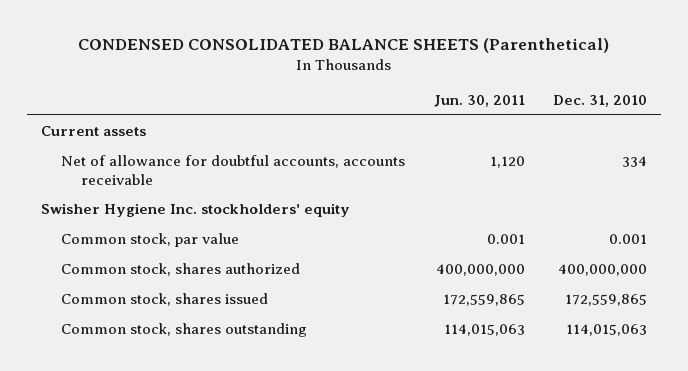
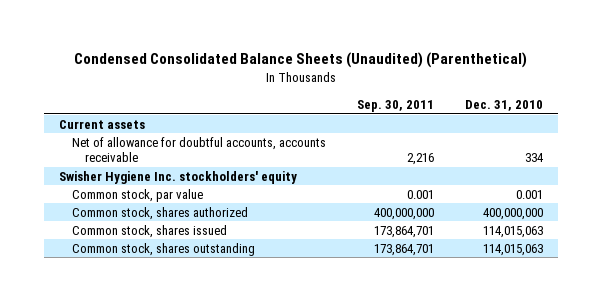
[78,38,610,54] CONDENSED CONSOLIDATED BALANCE SHEETS (Parenthetical) -> [74,52,528,69] Condensed Consolidated Balance Sheets (Unaudited) (Parenthetical)
[433,94,525,107] Jun. 30, 2011 -> none
none -> [357,99,435,112] Sep. 30, 2011
[564,293,647,306] 172,559,865 -> [482,225,543,238] 114,015,063

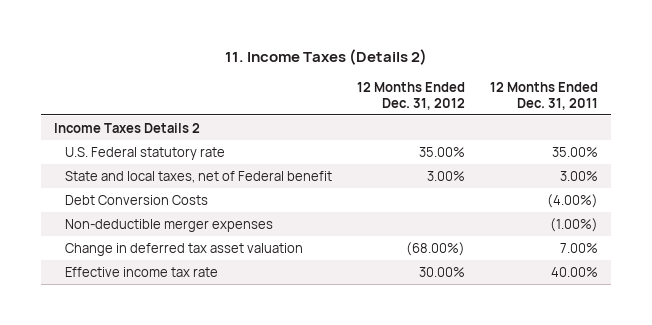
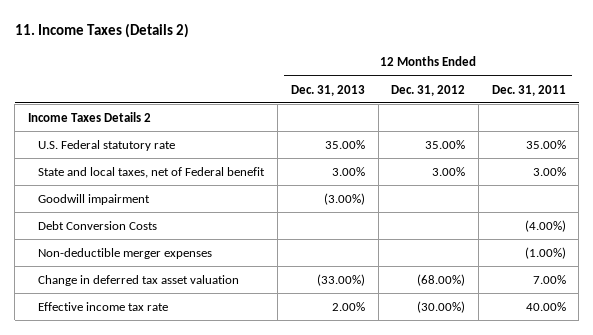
none -> [290,84,365,96] Dec. 31, 2013
none -> [38,193,151,205] Goodwill impairment
[419,266,466,277] 30.00% -> [417,300,466,313] (30.00%)

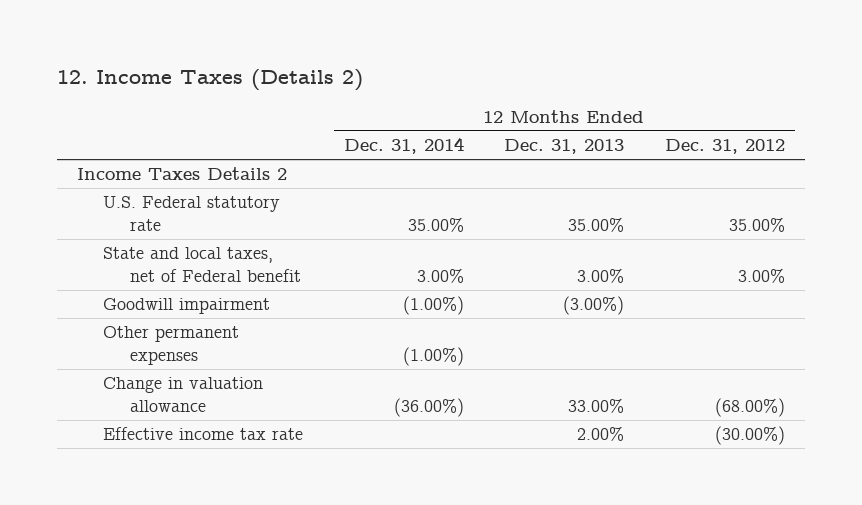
[14,23,189,39] 11. Income Taxes (Details 2) -> [56,69,363,92] 12. Income Taxes (Details 2)
[491,84,566,96] Dec. 31, 2011 -> none
none -> [343,136,464,154] Dec. 31, 2014
[38,220,158,230] Debt Conversion Costs -> none
[38,247,213,259] Non-deductible merger expenses -> none
none -> [103,326,240,365] Other permanent expenses
[38,274,240,286] Change in deferred tax asset valuation -> [103,377,264,412] Change in valuation allowance
[316,273,365,286] (33.00%) -> [568,397,625,413] 33.00%

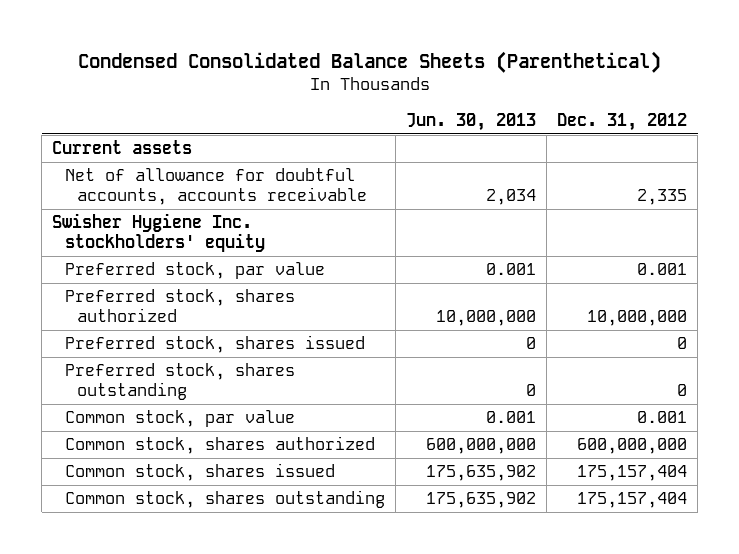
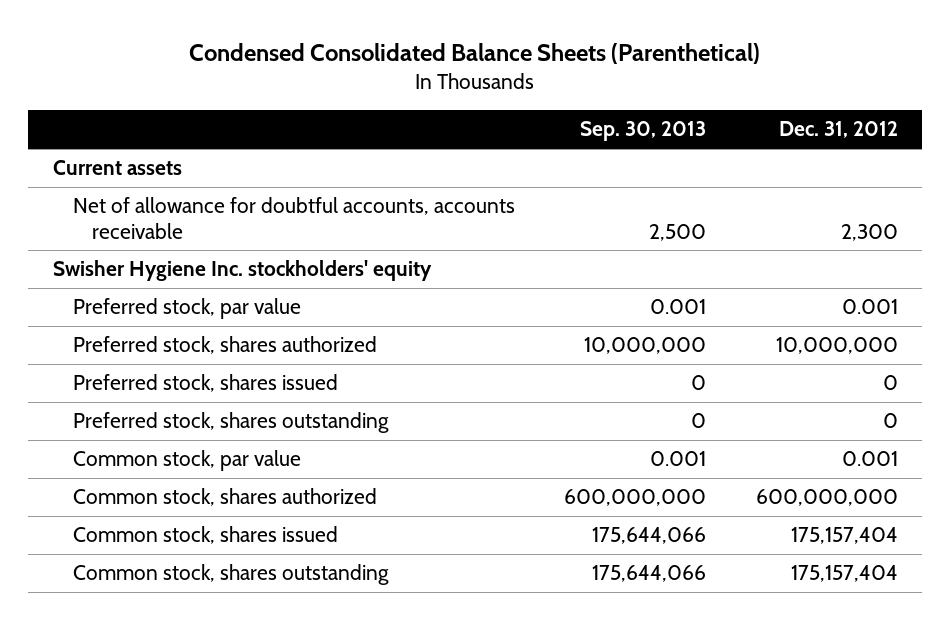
[405,113,536,132] Jun. 30, 2013 -> none
none -> [580,121,707,142] Sep. 30, 2013
[637,189,688,206] 2,335 -> [840,223,898,241] 2,300

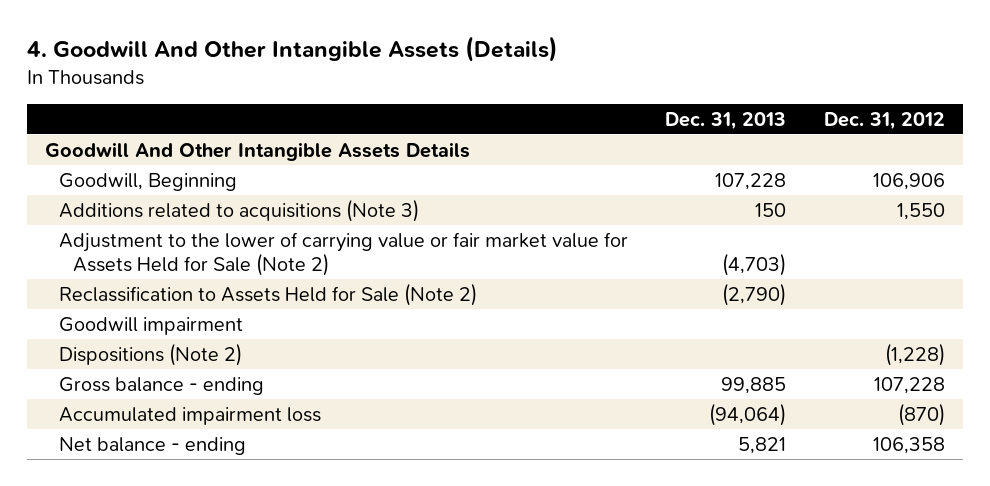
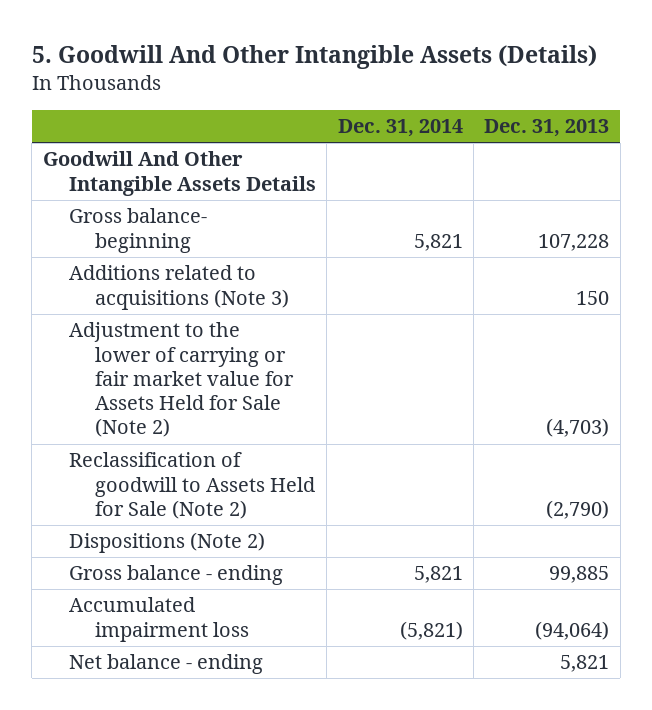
[26,36,558,63] 4. Goodwill And Other Intangible Assets (Details) -> [31,44,597,69] 5. Goodwill And Other Intangible Assets (Details)
[823,111,945,130] Dec. 31, 2012 -> none
none -> [337,119,463,138] Dec. 31, 2014
[59,172,238,191] Goodwill, Beginning -> [68,208,207,253] Gross balance- beginning
[59,316,244,335] Goodwill impairment -> none
[59,231,629,276] Adjustment to the lower of carrying value or fair market value for Assets Held for Sale (Note 2) -> [68,322,295,438] Adjustment to the lower of carrying or fair market value for Assets Held for Sale (Note 2)
[59,282,478,306] Reclassification to Assets Held for Sale (Note 2) -> [68,452,316,519] Reclassification of goodwill to Assets Held for Sale (Note 2)

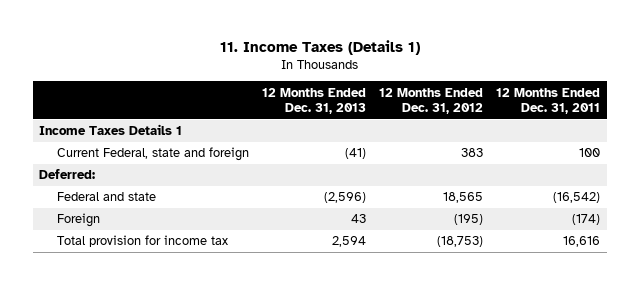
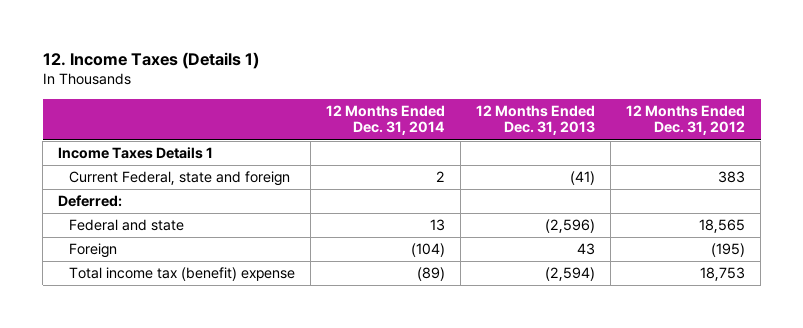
[219,40,420,56] 11. Income Taxes (Details 1) -> [42,52,259,70] 12. Income Taxes (Details 1)
[496,87,601,114] 12 Months Ended Dec. 31, 2011 -> none
none -> [325,104,445,136] 12 Months Ended Dec. 31, 2014
[56,235,228,248] Total provision for income tax -> [68,267,295,282] Total income tax (benefit) expense
[332,236,367,248] 2,594 -> [545,267,596,282] (2,594)
[437,236,484,248] (18,753) -> [700,267,746,282] 18,753

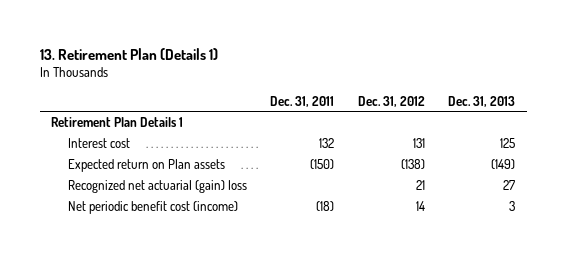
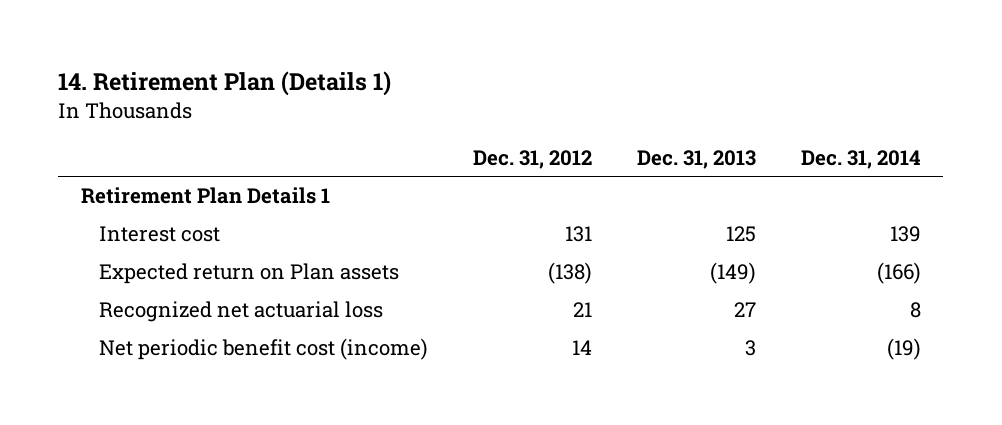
[39,47,218,60] 13. Retirement Plan (Details 1) -> [58,71,392,97] 14. Retirement Plan (Details 1)
[270,95,335,107] Dec. 31, 2011 -> none
none -> [800,149,921,169] Dec. 31, 2014
[67,180,247,194] Recognized net actuarial (gain) loss -> [99,301,384,323] Recognized net actuarial loss

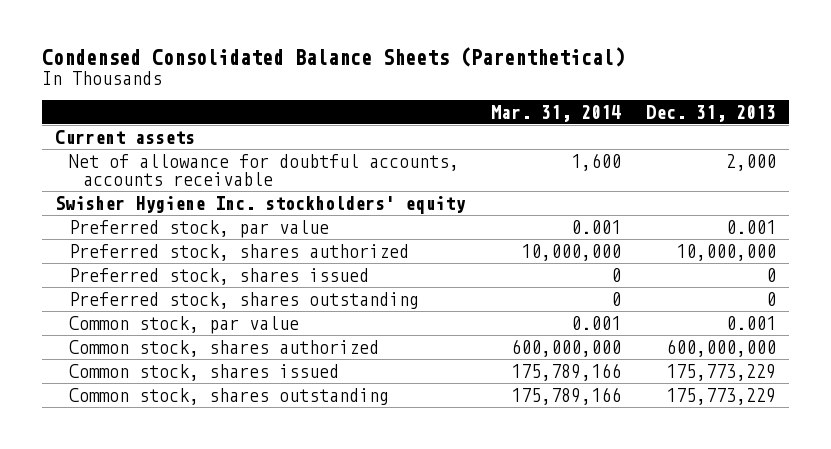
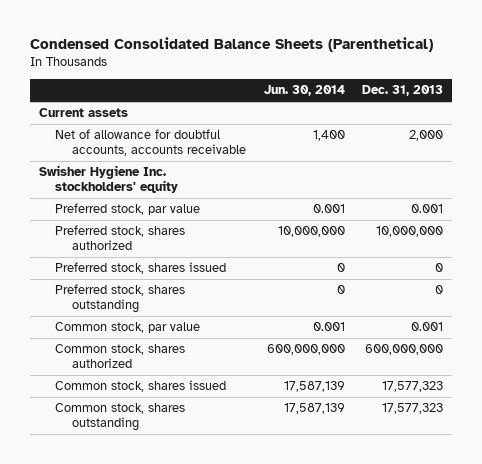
[490,104,621,122] Mar. 31, 2014 -> none
none -> [263,85,345,97] Jun. 30, 2014
[666,363,777,381] 175,773,229 -> [382,381,444,393] 17,577,323
[666,387,777,405] 175,773,229 -> [382,403,444,415] 17,577,323

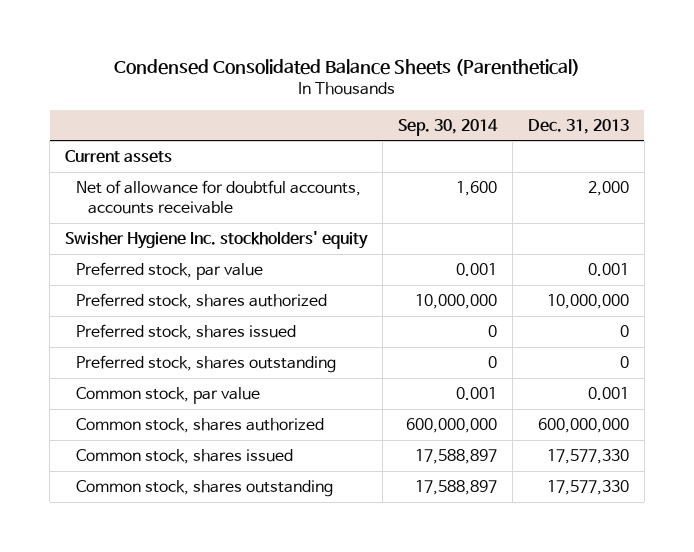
[263,85,345,97] Jun. 30, 2014 -> none
none -> [397,118,498,136] Sep. 30, 2014
[382,381,444,393] 17,577,323 -> [546,448,629,464] 17,577,330
[382,403,444,415] 17,577,323 -> [546,479,629,495] 17,577,330

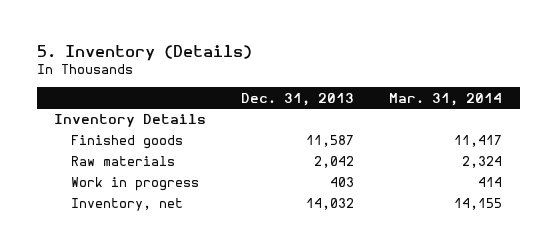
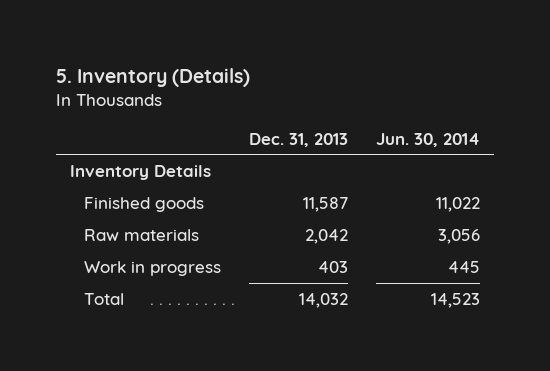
[389,92,503,106] Mar. 31, 2014 -> none
none -> [375,132,480,147] Jun. 30, 2014
[70,198,183,212] Inventory, net -> [83,292,124,305] Total

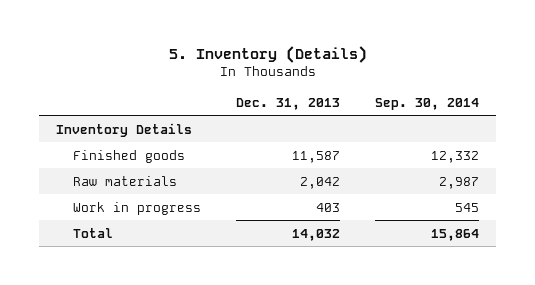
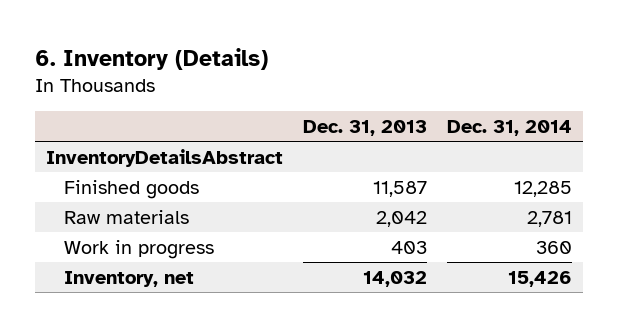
[168,45,367,63] 5. Inventory (Details) -> [35,47,269,70] 6. Inventory (Details)
[374,97,479,110] Sep. 30, 2014 -> none
none -> [447,119,573,136] Dec. 31, 2014
[56,122,193,137] Inventory Details -> [45,148,283,167] InventoryDetailsAbstract
[73,227,114,238] Total -> [64,270,195,287] Inventory, net

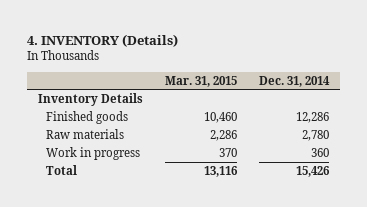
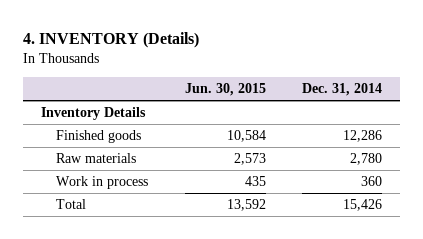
[165,75,238,87] Mar. 31, 2015 -> none
none -> [184,83,266,97] Jun. 30, 2015
[46,146,141,160] Work in progress -> [56,176,149,190] Work in process

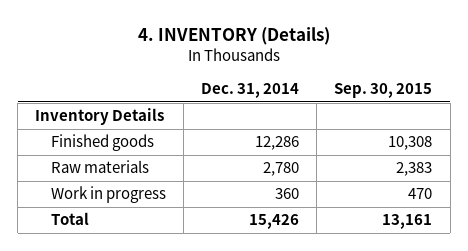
[184,83,266,97] Jun. 30, 2015 -> none
none -> [334,83,433,99] Sep. 30, 2015
[56,176,149,190] Work in process -> [50,186,166,204] Work in progress

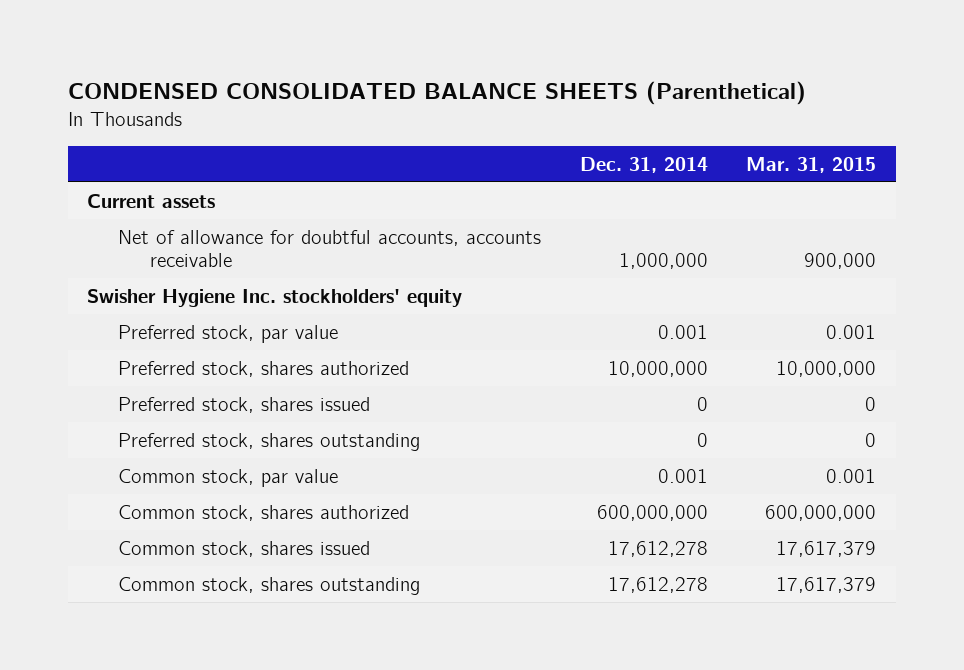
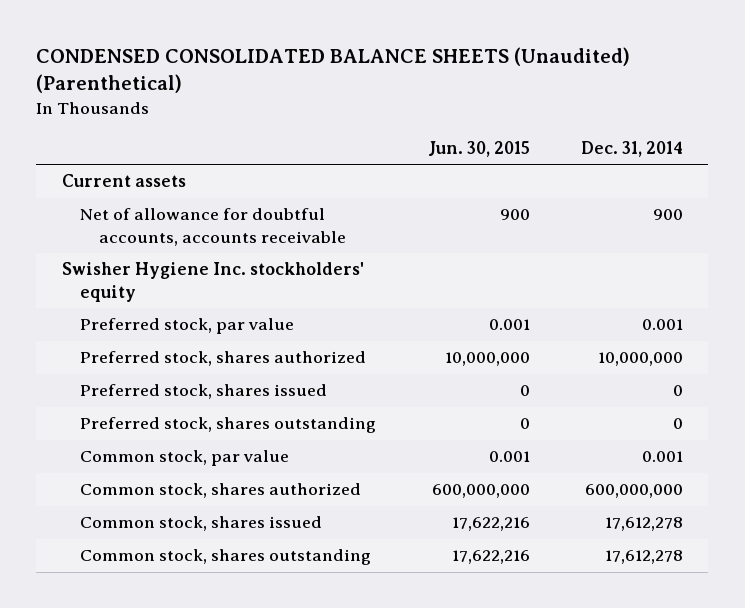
[68,81,807,106] CONDENSED CONSOLIDATED BALANCE SHEETS (Parenthetical) -> [36,47,631,94] CONDENSED CONSOLIDATED BALANCE SHEETS (Unaudited) (Parenthetical)
[746,156,877,173] Mar. 31, 2015 -> none
none -> [427,140,530,157] Jun. 30, 2015
[618,253,708,270] 1,000,000 -> [652,209,683,221] 900

